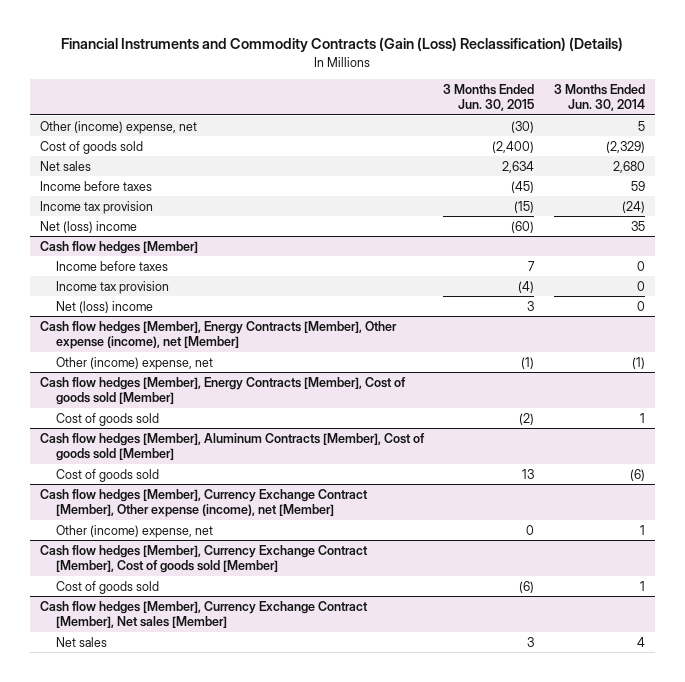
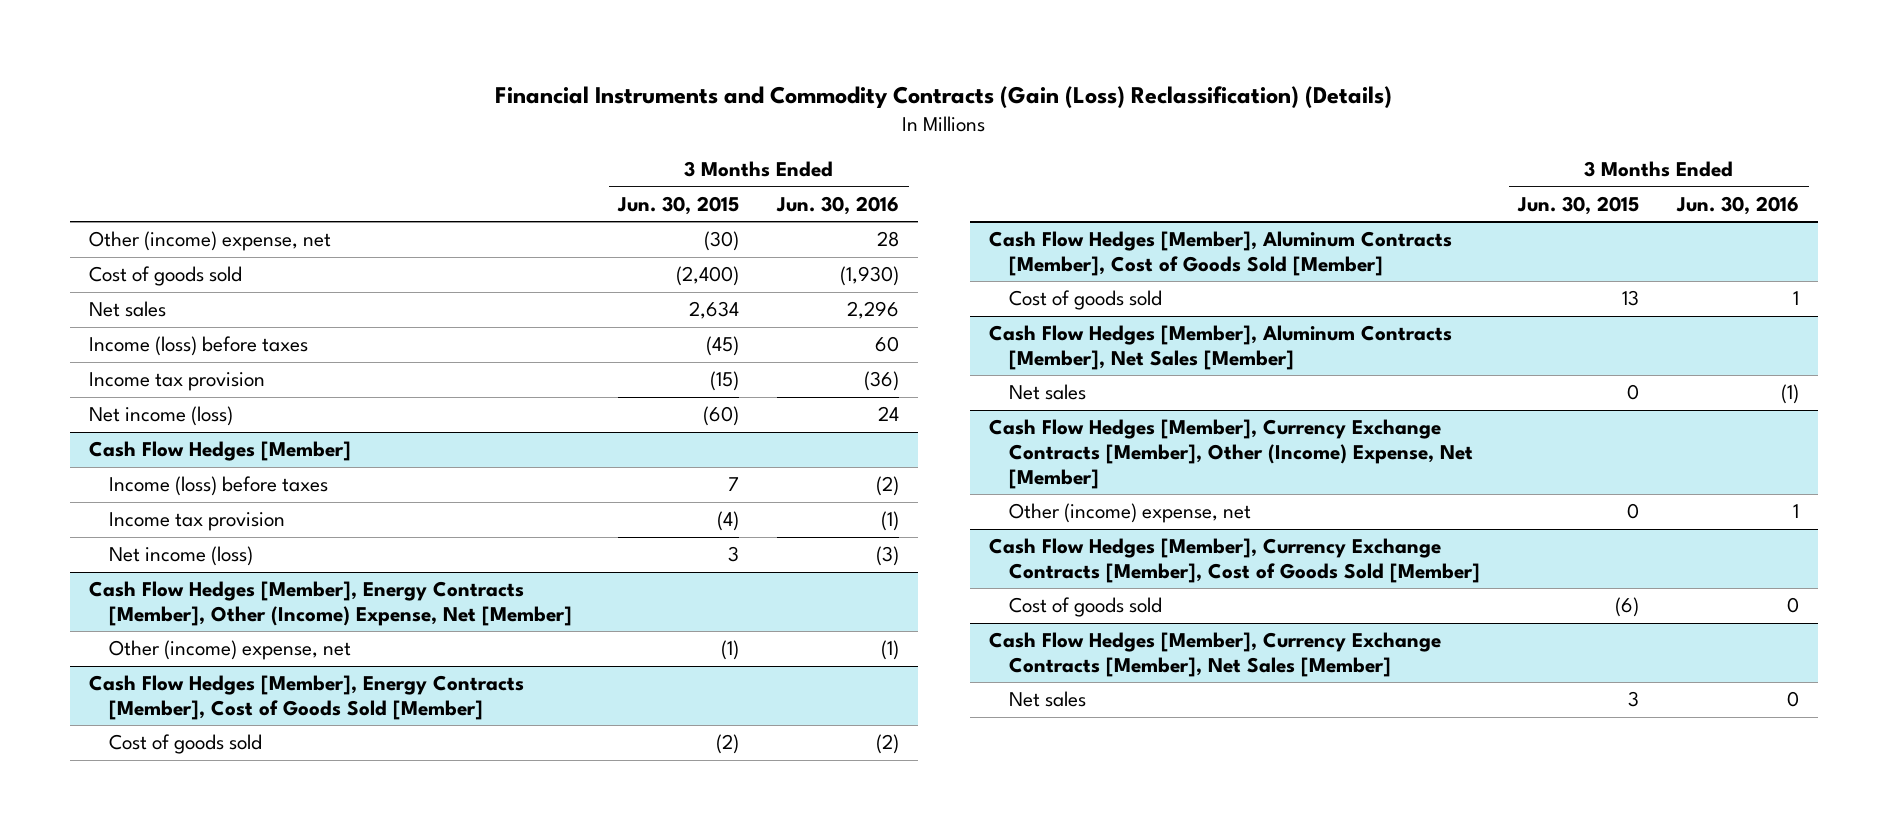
[553,84,645,112] 3 Months Ended Jun. 30, 2014 -> none
none -> [776,195,900,215] Jun. 30, 2016
[39,180,152,191] Income before taxes -> [89,336,309,357] Income (loss) before taxes
[39,220,137,233] Net (loss) income -> [89,406,234,427] Net income (loss)
[39,240,198,254] Cash flow hedges [Member] -> [89,441,352,462] Cash Flow Hedges [Member]
[55,260,168,271] Income before taxes -> [109,476,329,497] Income (loss) before taxes
[55,300,153,313] Net (loss) income -> [109,546,254,567] Net income (loss)
[39,320,397,350] Cash flow hedges [Member], Energy Contracts [Member], Other expense (income), net [Member] -> [89,581,573,626] Cash Flow Hedges [Member], Energy Contracts [Member], Other (Income) Expense, Net [Member]
[39,376,406,406] Cash flow hedges [Member], Energy Contracts [Member], Cost of goods sold [Member] -> [89,675,525,720] Cash Flow Hedges [Member], Energy Contracts [Member], Cost of Goods Sold [Member]
[39,432,425,462] Cash flow hedges [Member], Aluminum Contracts [Member], Cost of goods sold [Member] -> [989,231,1453,276] Cash Flow Hedges [Member], Aluminum Contracts [Member], Cost of Goods Sold [Member]
none -> [989,325,1453,370] Cash Flow Hedges [Member], Aluminum Contracts [Member], Net Sales [Member]
none -> [1009,384,1087,401] Net sales
[39,488,368,518] Cash flow hedges [Member], Currency Exchange Contract [Member], Other expense (income), net [Member] -> [989,419,1474,489] Cash Flow Hedges [Member], Currency Exchange Contracts [Member], Other (Income) Expense, Net [Member]
[39,544,368,574] Cash flow hedges [Member], Currency Exchange Contract [Member], Cost of goods sold [Member] -> [989,538,1481,583] Cash Flow Hedges [Member], Currency Exchange Contracts [Member], Cost of Goods Sold [Member]
[39,600,368,629] Cash flow hedges [Member], Currency Exchange Contract [Member], Net sales [Member] -> [989,632,1442,677] Cash Flow Hedges [Member], Currency Exchange Contracts [Member], Net Sales [Member]

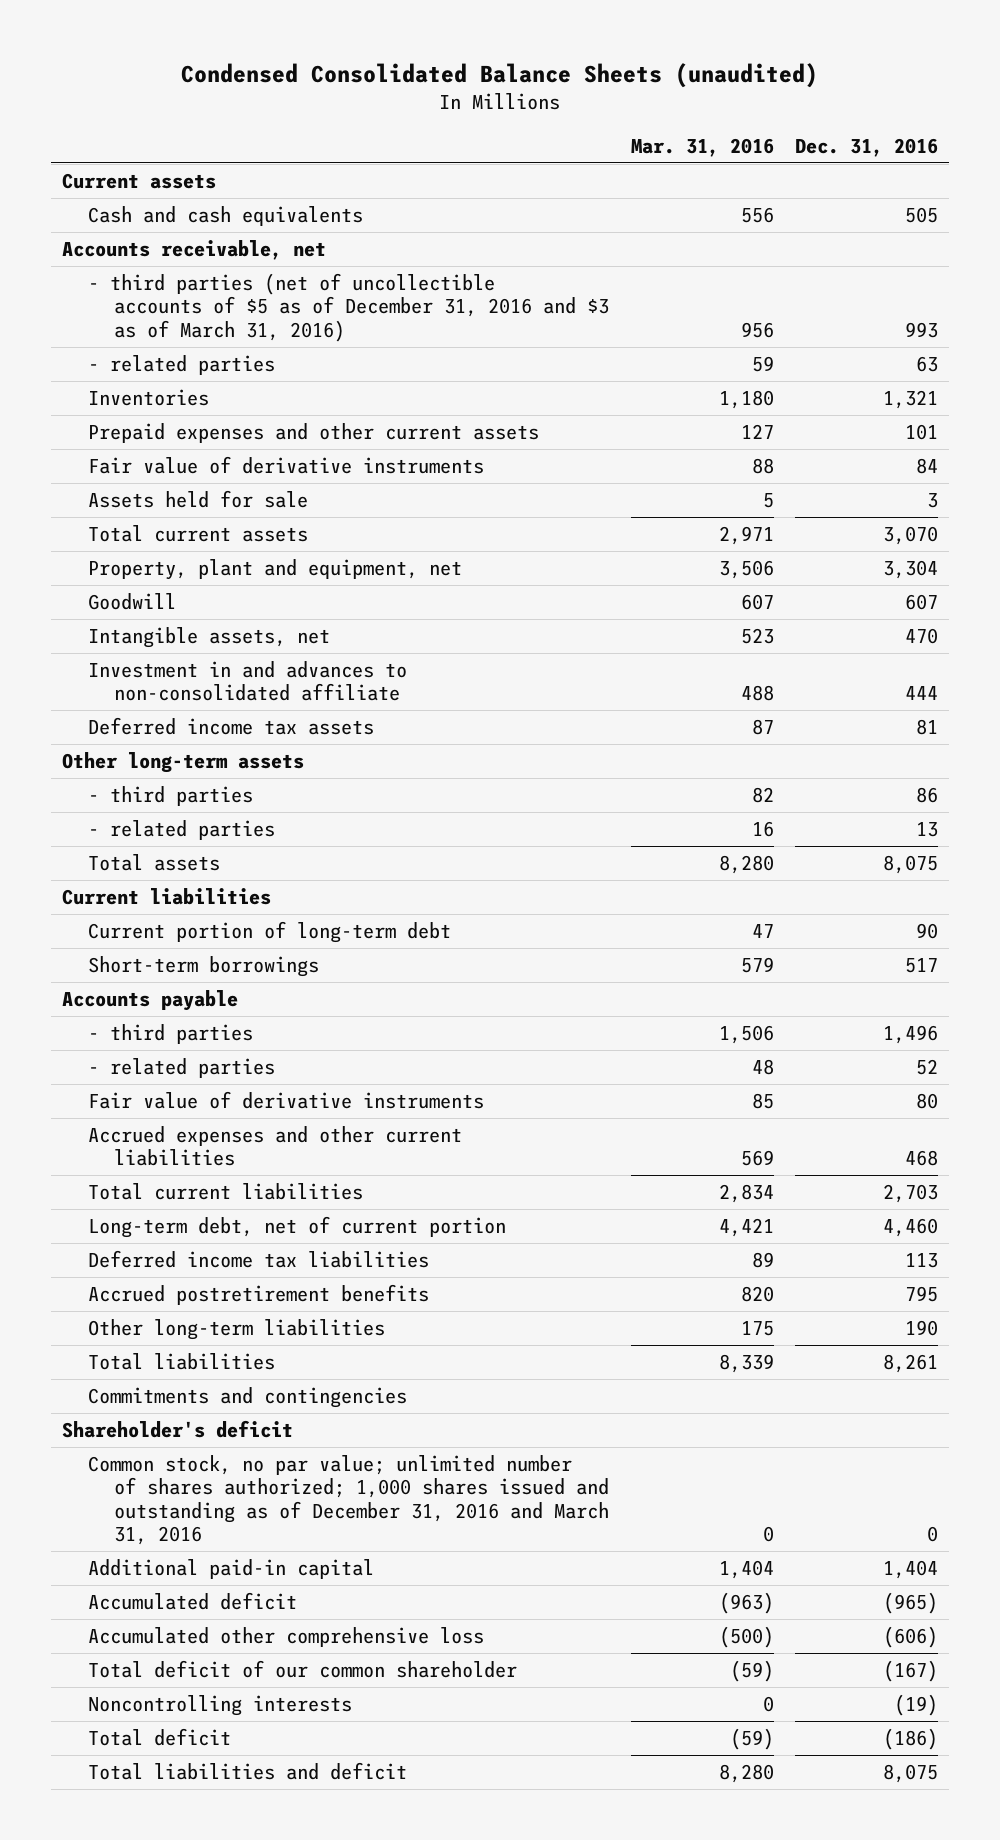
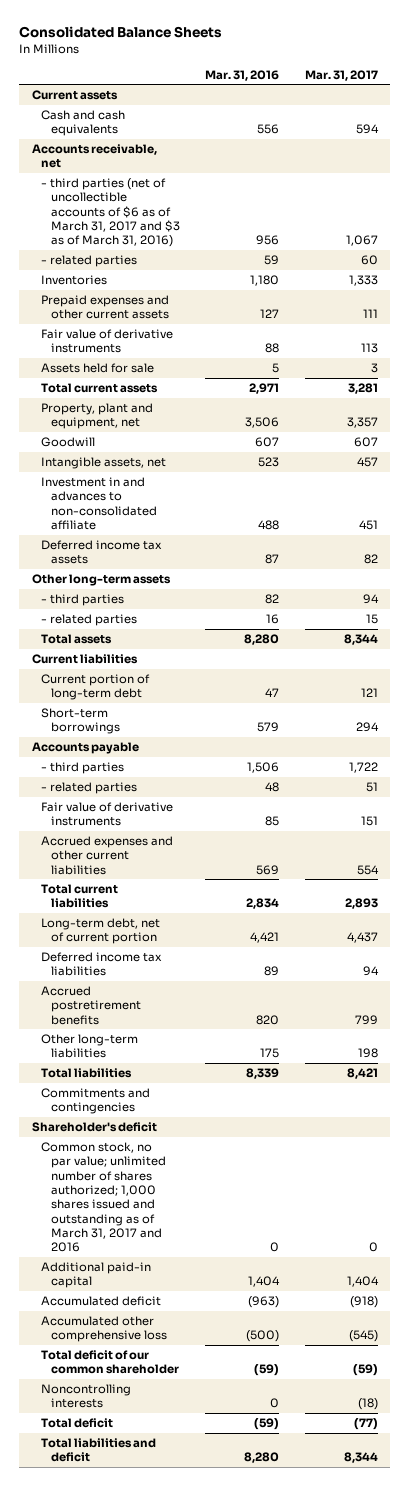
[180,62,818,88] Condensed Consolidated Balance Sheets (unaudited) -> [19,26,223,39] Consolidated Balance Sheets
[794,137,938,157] Dec. 31, 2016 -> none
none -> [304,69,378,81] Mar. 31, 2017
[87,272,610,342] - third parties (net of uncollectible accounts of $5 as of December 31, 2016 and $3 as of March 31, 2016) -> [41,178,180,248] - third parties (net of uncollectible accounts of $6 as of March 31, 2017 and $3 as of March 31, 2016)
[87,1454,610,1546] Common stock, no par value; unlimited number of shares authorized; 1,000 shares issued and outstanding as of December 31, 2016 and March 31, 2016 -> [41,1142,166,1253] Common stock, no par value; unlimited number of shares authorized; 1,000 shares issued and outstanding as of March 31, 2017 and 2016

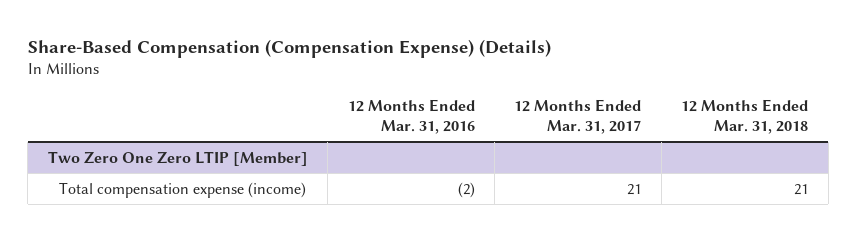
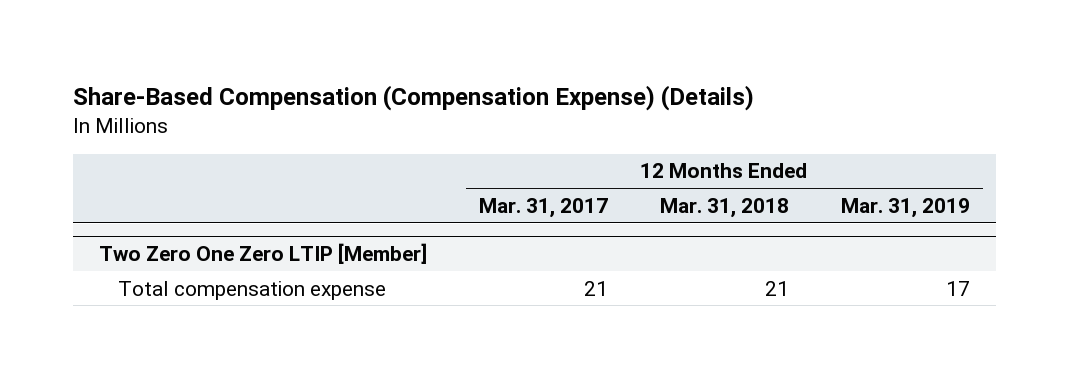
[347,98,475,134] 12 Months Ended Mar. 31, 2016 -> none
none -> [840,197,970,218] Mar. 31, 2019
[59,181,307,198] Total compensation expense (income) -> [117,280,386,300] Total compensation expense

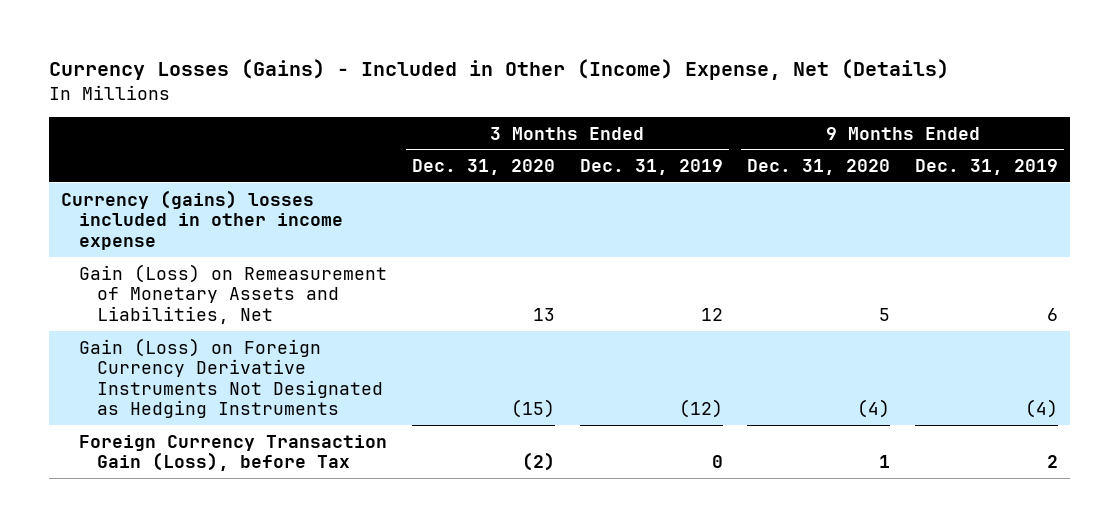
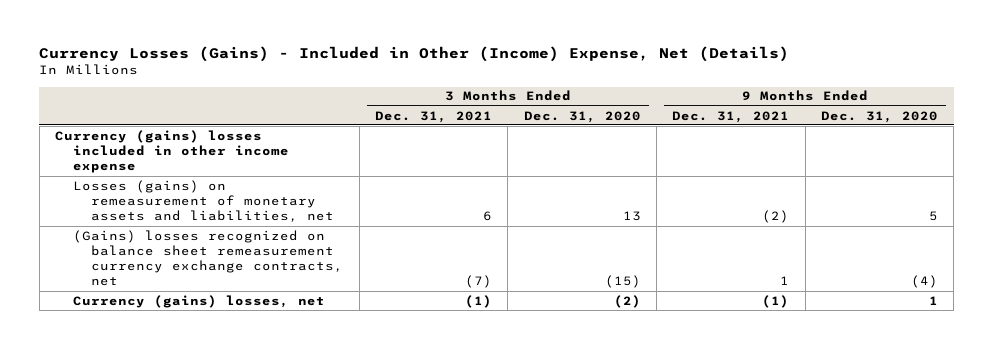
[579,158,723,175] Dec. 31, 2019 -> none
[915,158,1059,175] Dec. 31, 2019 -> none
none -> [375,110,493,123] Dec. 31, 2021
none -> [672,110,790,123] Dec. 31, 2021
[79,263,388,324] Gain (Loss) on Remeasurement of Monetary Assets and Liabilities, Net -> [73,179,335,223] Losses (gains) on remeasurement of monetary assets and liabilities, net
[79,337,384,419] Gain (Loss) on Foreign Currency Derivative Instruments Not Designated as Hedging Instruments -> [73,229,344,287] (Gains) losses recognized on balance sheet remeasurement currency exchange contracts, net
[79,434,388,472] Foreign Currency Transaction Gain (Loss), before Tax -> [73,294,326,308] Currency (gains) losses, net

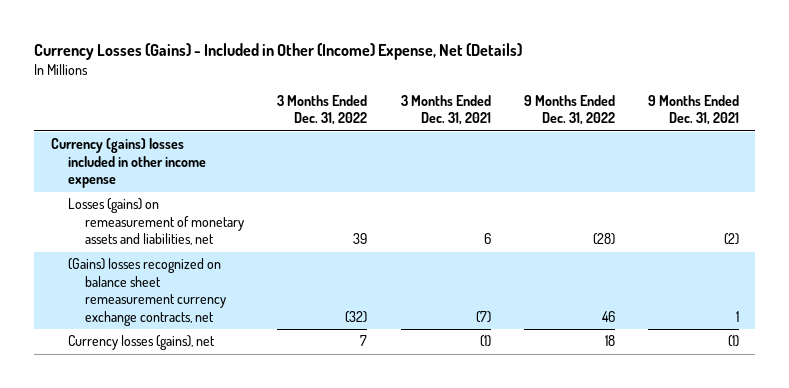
[523,110,641,123] Dec. 31, 2020 -> none
[820,110,938,123] Dec. 31, 2020 -> none
none -> [277,94,368,126] 3 Months Ended Dec. 31, 2022
none -> [523,94,615,126] 9 Months Ended Dec. 31, 2022
[73,294,326,308] Currency (gains) losses, net -> [68,335,216,351] Currency losses (gains), net

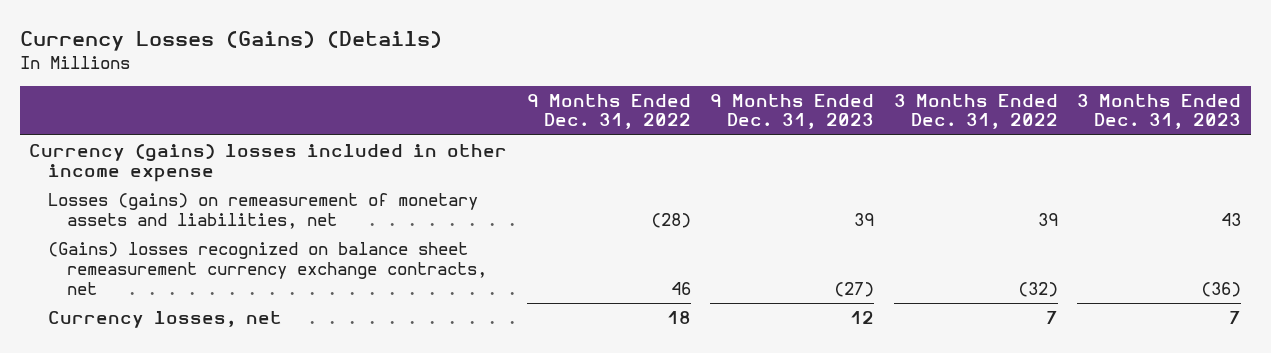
[34,42,523,60] Currency Losses (Gains) - Included in Other (Income) Expense, Net (Details) -> [19,30,442,51] Currency Losses (Gains) (Details)
[400,94,491,126] 3 Months Ended Dec. 31, 2021 -> none
[647,94,739,126] 9 Months Ended Dec. 31, 2021 -> none
none -> [710,93,875,130] 9 Months Ended Dec. 31, 2023
none -> [1077,93,1242,130] 3 Months Ended Dec. 31, 2023
[68,335,216,351] Currency losses (gains), net -> [47,311,282,329] Currency losses, net

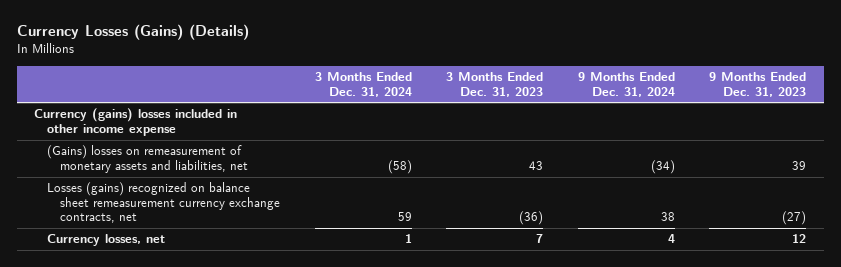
[526,93,691,130] 9 Months Ended Dec. 31, 2022 -> none
[893,93,1058,130] 3 Months Ended Dec. 31, 2022 -> none
none -> [314,72,412,97] 3 Months Ended Dec. 31, 2024
none -> [577,72,675,97] 9 Months Ended Dec. 31, 2024
[47,193,478,229] Losses (gains) on remeasurement of monetary assets and liabilities, net -> [47,145,248,173] (Gains) losses on remeasurement of monetary assets and liabilities, net
[47,242,487,295] (Gains) losses recognized on balance sheet remeasurement currency exchange contracts, net -> [47,182,280,224] Losses (gains) recognized on balance sheet remeasurement currency exchange contracts, net

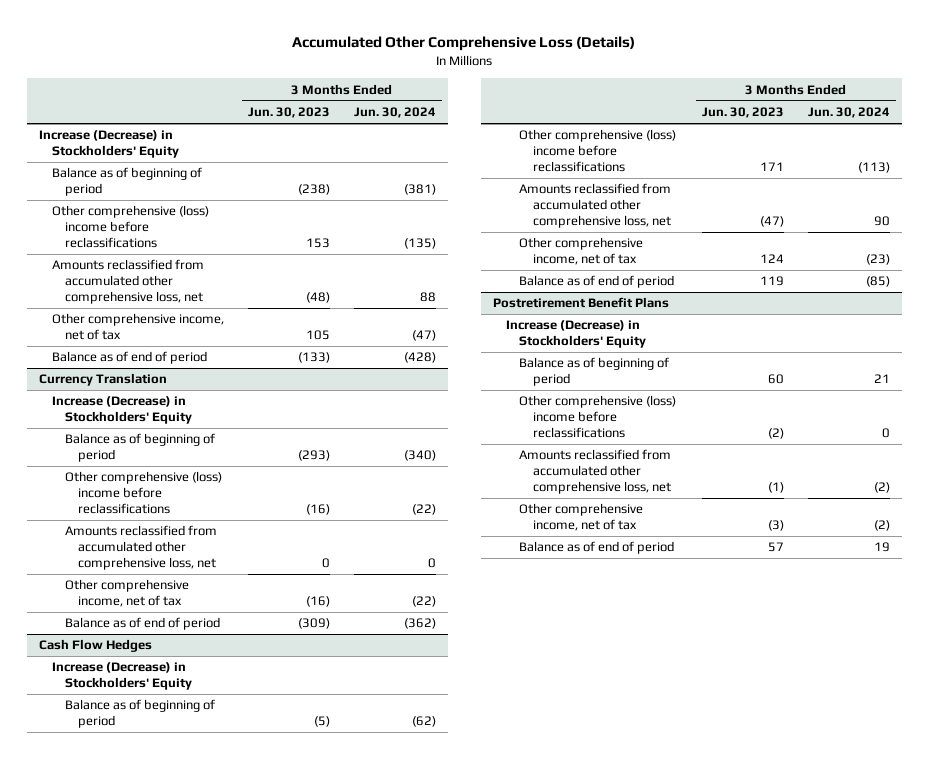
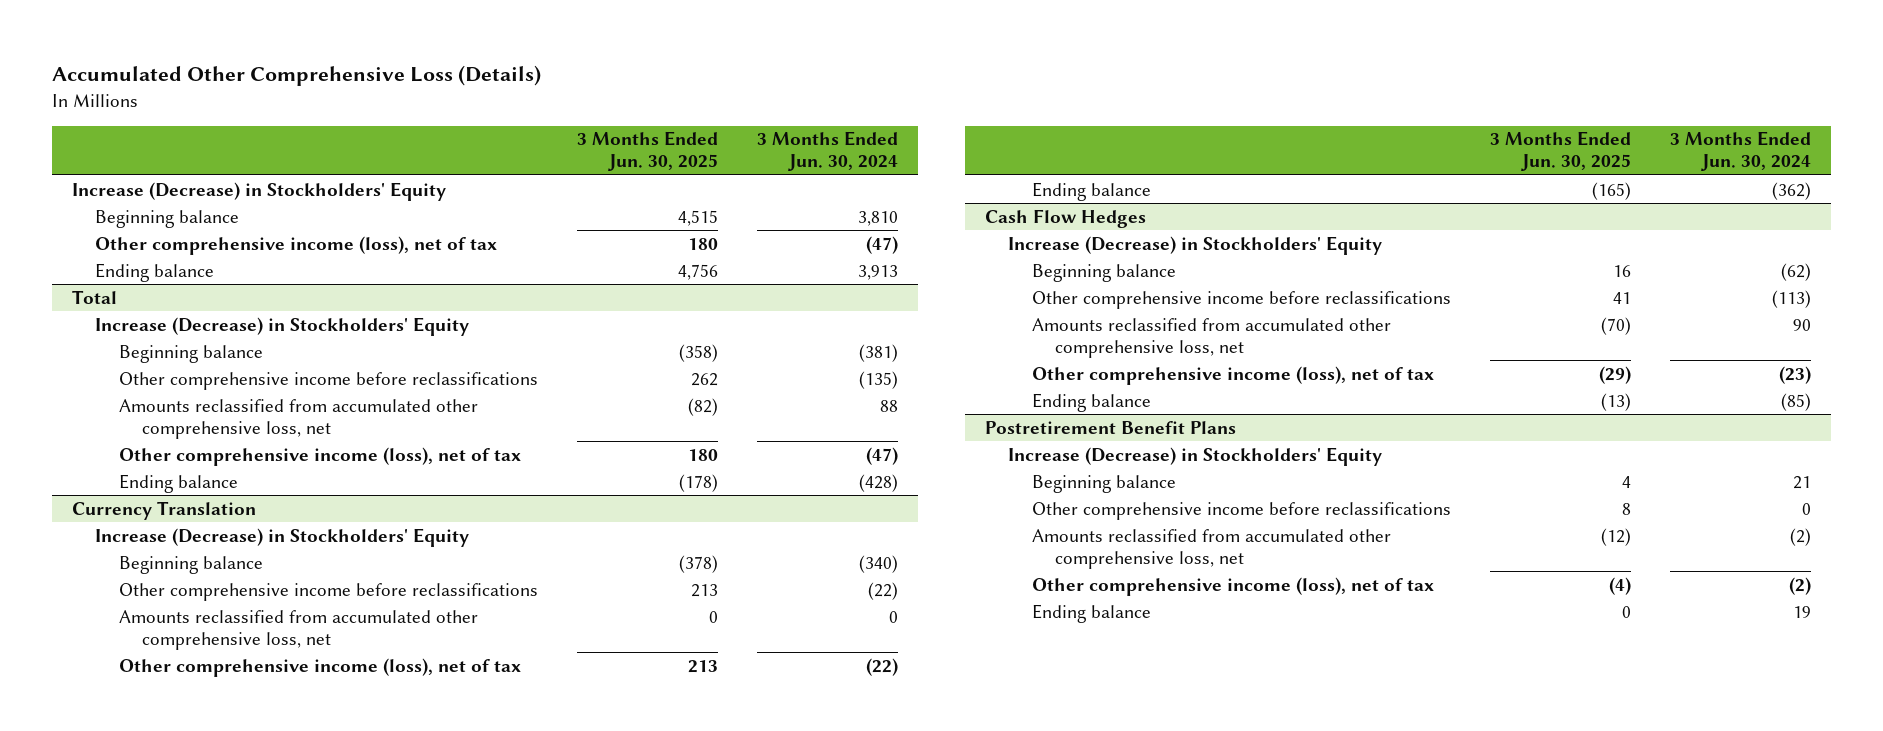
[247,107,330,119] Jun. 30, 2023 -> none
none -> [577,131,719,172] 3 Months Ended Jun. 30, 2025
none -> [95,209,240,228] Beginning balance
none -> [95,235,498,255] Other comprehensive income (loss), net of tax
none -> [95,262,215,282] Ending balance
none -> [71,289,117,304] Total
none -> [95,316,470,336] Increase (Decrease) in Stockholders' Equity
[52,167,203,197] Balance as of beginning of period -> [118,344,263,363] Beginning balance
[52,205,210,248] Other comprehensive (loss) income before reclassifications -> [118,371,538,390] Other comprehensive income before reclassifications
[52,313,225,341] Other comprehensive income, net of tax -> [118,446,521,466] Other comprehensive income (loss), net of tax
[52,351,208,365] Balance as of end of period -> [118,473,238,493] Ending balance
[65,433,216,463] Balance as of beginning of period -> none
none -> [118,555,263,574] Beginning balance
[65,471,223,514] Other comprehensive (loss) income before reclassifications -> [118,582,538,601] Other comprehensive income before reclassifications
[65,579,190,608] Other comprehensive income, net of tax -> [118,657,521,677] Other comprehensive income (loss), net of tax
[65,617,221,631] Balance as of end of period -> [1031,181,1151,201] Ending balance
[65,699,216,729] Balance as of beginning of period -> none
none -> [1031,263,1176,282] Beginning balance
[519,129,677,172] Other comprehensive (loss) income before reclassifications -> [1031,290,1451,309] Other comprehensive income before reclassifications
[519,275,675,289] Balance as of end of period -> none
[519,237,644,266] Other comprehensive income, net of tax -> [1031,365,1434,385] Other comprehensive income (loss), net of tax
none -> [1031,392,1151,412] Ending balance
[519,357,670,387] Balance as of beginning of period -> none
none -> [1031,474,1176,493] Beginning balance
[519,395,677,438] Other comprehensive (loss) income before reclassifications -> [1031,501,1451,520] Other comprehensive income before reclassifications
[519,541,675,555] Balance as of end of period -> none
[519,503,644,532] Other comprehensive income, net of tax -> [1031,576,1434,596] Other comprehensive income (loss), net of tax
none -> [1031,603,1151,623] Ending balance

